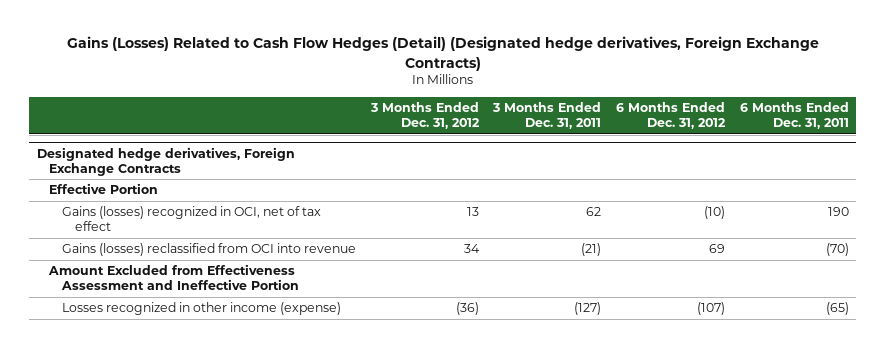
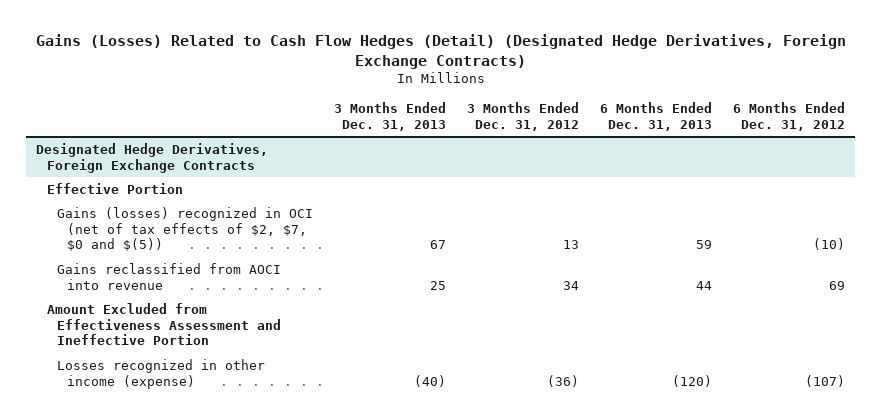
[66,36,819,71] Gains (Losses) Related to Cash Flow Hedges (Detail) (Designated hedge derivatives, Foreign Exchange Contracts) -> [35,33,846,69] Gains (Losses) Related to Cash Flow Hedges (Detail) (Designated Hedge Derivatives, Foreign Exchange Contracts)
[492,102,602,129] 3 Months Ended Dec. 31, 2011 -> none
[739,102,849,129] 6 Months Ended Dec. 31, 2011 -> none
none -> [334,101,447,131] 3 Months Ended Dec. 31, 2013
none -> [599,101,712,131] 6 Months Ended Dec. 31, 2013
[36,146,295,176] Designated hedge derivatives, Foreign Exchange Contracts -> [36,142,269,173] Designated Hedge Derivatives, Foreign Exchange Contracts
[62,206,322,232] Gains (losses) recognized in OCI, net of tax effect -> [57,206,314,252] Gains (losses) recognized in OCI (net of tax effects of $2, $7, $0 and $(5))
[62,243,357,257] Gains (losses) reclassified from OCI into revenue -> [57,262,282,290] Gains reclassified from AOCI into revenue

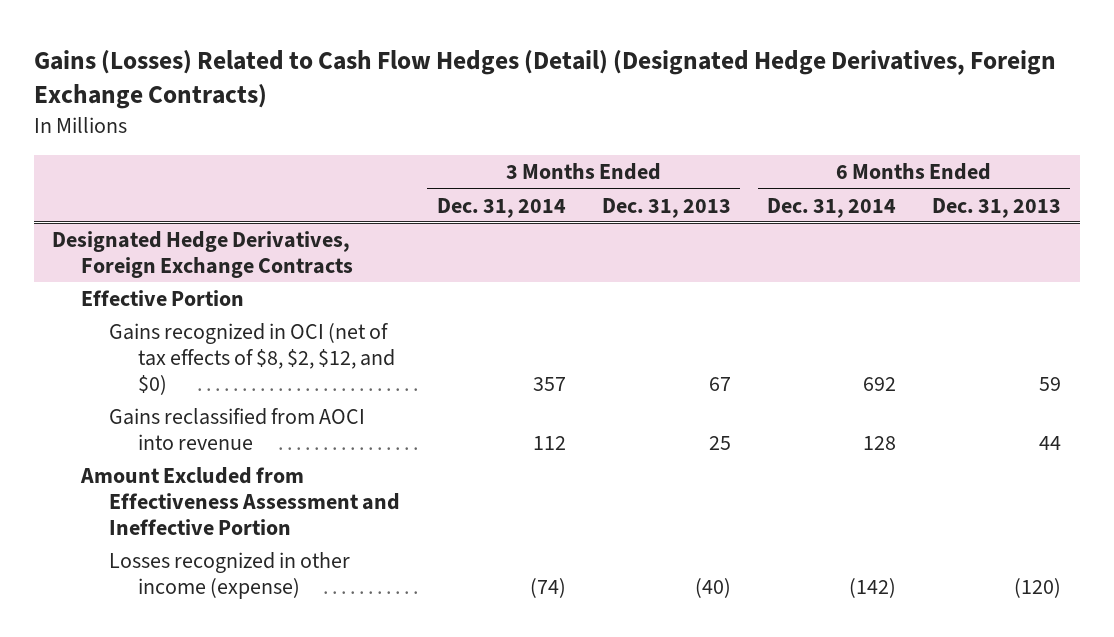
[466,101,579,131] 3 Months Ended Dec. 31, 2012 -> none
[732,101,845,131] 6 Months Ended Dec. 31, 2012 -> none
none -> [436,197,566,218] Dec. 31, 2014
none -> [767,197,897,218] Dec. 31, 2014
[57,206,314,252] Gains (losses) recognized in OCI (net of tax effects of $2, $7, $0 and $(5)) -> [109,323,395,395] Gains recognized in OCI (net of tax effects of $8, $2, $12, and $0)

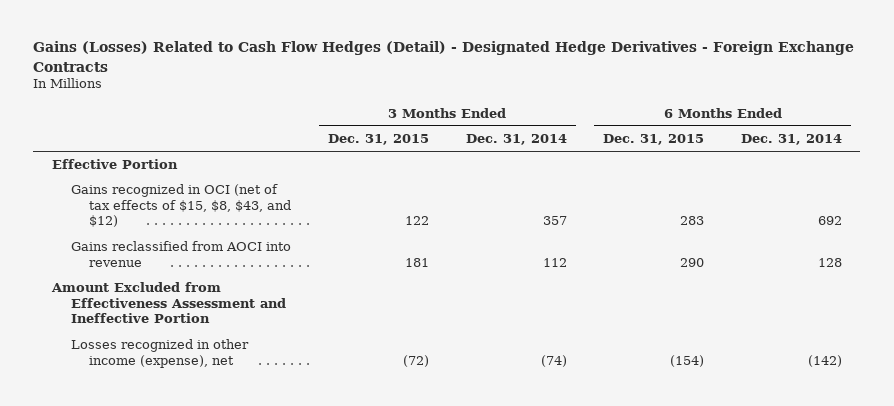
[34,49,1057,110] Gains (Losses) Related to Cash Flow Hedges (Detail) (Designated Hedge Derivatives, Foreign Exchange Contracts) -> [33,41,855,72] Gains (Losses) Related to Cash Flow Hedges (Detail) - Designated Hedge Derivatives - Foreign Exchange Contracts
[601,197,731,218] Dec. 31, 2013 -> none
[932,197,1062,218] Dec. 31, 2013 -> none
none -> [328,133,430,145] Dec. 31, 2015
none -> [603,133,705,145] Dec. 31, 2015
[52,231,353,278] Designated Hedge Derivatives, Foreign Exchange Contracts -> none
[109,323,395,395] Gains recognized in OCI (net of tax effects of $8, $2, $12, and $0) -> [70,184,292,228] Gains recognized in OCI (net of tax effects of $15, $8, $43, and $12)
[109,552,351,599] Losses recognized in other income (expense) -> [70,339,249,368] Losses recognized in other income (expense), net

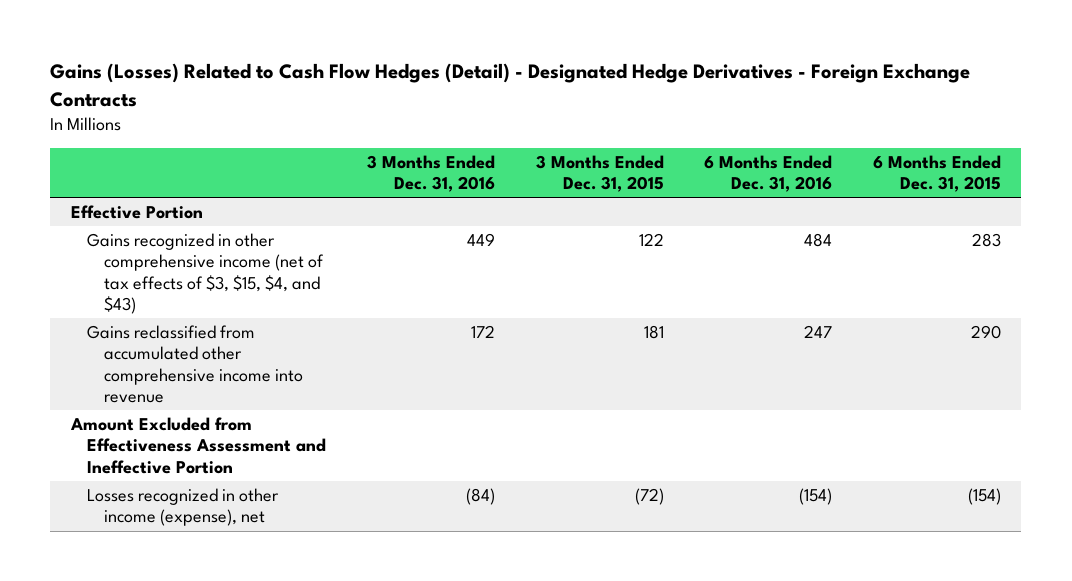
[465,133,567,145] Dec. 31, 2014 -> none
[740,133,842,145] Dec. 31, 2014 -> none
none -> [366,154,495,192] 3 Months Ended Dec. 31, 2016
none -> [704,154,833,192] 6 Months Ended Dec. 31, 2016
[70,184,292,228] Gains recognized in OCI (net of tax effects of $15, $8, $43, and $12) -> [87,233,324,314] Gains recognized in other comprehensive income (net of tax effects of $3, $15, $4, and $43)
[70,241,291,267] Gains reclassified from AOCI into revenue -> [87,325,303,403] Gains reclassified from accumulated other comprehensive income into revenue

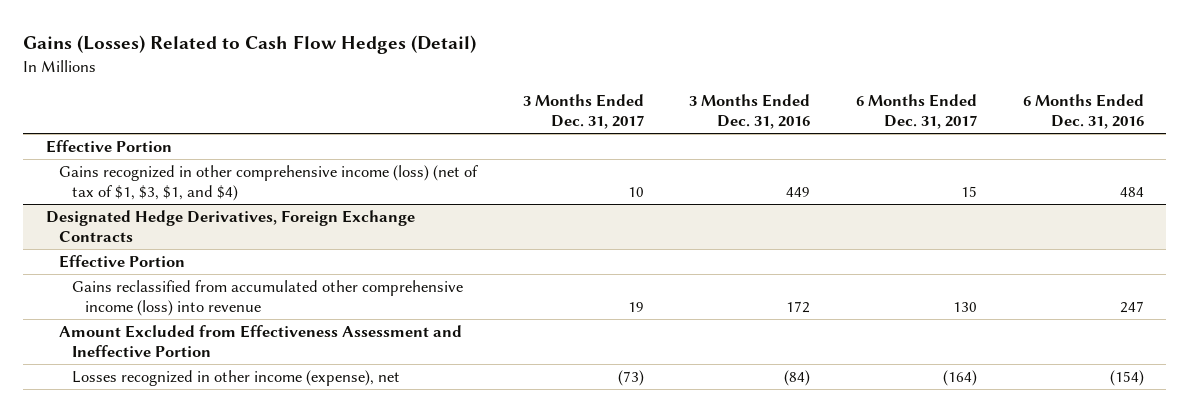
[50,63,971,107] Gains (Losses) Related to Cash Flow Hedges (Detail) - Designated Hedge Derivatives - Foreign Exchange Contracts -> [23,35,477,55] Gains (Losses) Related to Cash Flow Hedges (Detail)
[535,154,664,192] 3 Months Ended Dec. 31, 2015 -> none
[872,154,1001,192] 6 Months Ended Dec. 31, 2015 -> none
none -> [522,94,644,130] 3 Months Ended Dec. 31, 2017
none -> [855,94,977,130] 6 Months Ended Dec. 31, 2017
[87,233,324,314] Gains recognized in other comprehensive income (net of tax effects of $3, $15, $4, and $43) -> [59,164,479,202] Gains recognized in other comprehensive income (loss) (net of tax of $1, $3, $1, and $4)
none -> [46,209,416,243] Designated Hedge Derivatives, Foreign Exchange Contracts
none -> [59,254,186,268] Effective Portion
[87,325,303,403] Gains reclassified from accumulated other comprehensive income into revenue -> [72,279,464,317] Gains reclassified from accumulated other comprehensive income (loss) into revenue

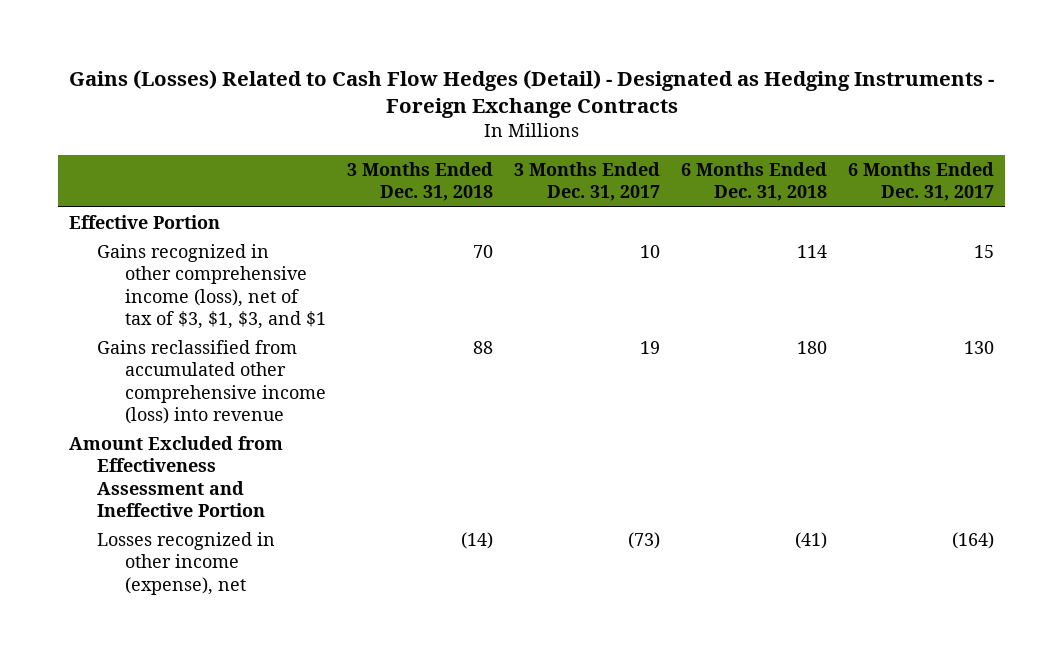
[23,35,477,55] Gains (Losses) Related to Cash Flow Hedges (Detail) -> [68,69,994,119] Gains (Losses) Related to Cash Flow Hedges (Detail) - Designated as Hedging Instruments - Foreign Exchange Contracts
[689,94,811,130] 3 Months Ended Dec. 31, 2016 -> none
[1022,94,1144,130] 6 Months Ended Dec. 31, 2016 -> none
none -> [346,162,493,202] 3 Months Ended Dec. 31, 2018
none -> [681,162,828,202] 6 Months Ended Dec. 31, 2018
[46,209,416,243] Designated Hedge Derivatives, Foreign Exchange Contracts -> none
[59,254,186,268] Effective Portion -> none
[59,164,479,202] Gains recognized in other comprehensive income (loss) (net of tax of $1, $3, $1, and $4) -> [96,243,326,329] Gains recognized in other comprehensive income (loss), net of tax of $3, $1, $3, and $1

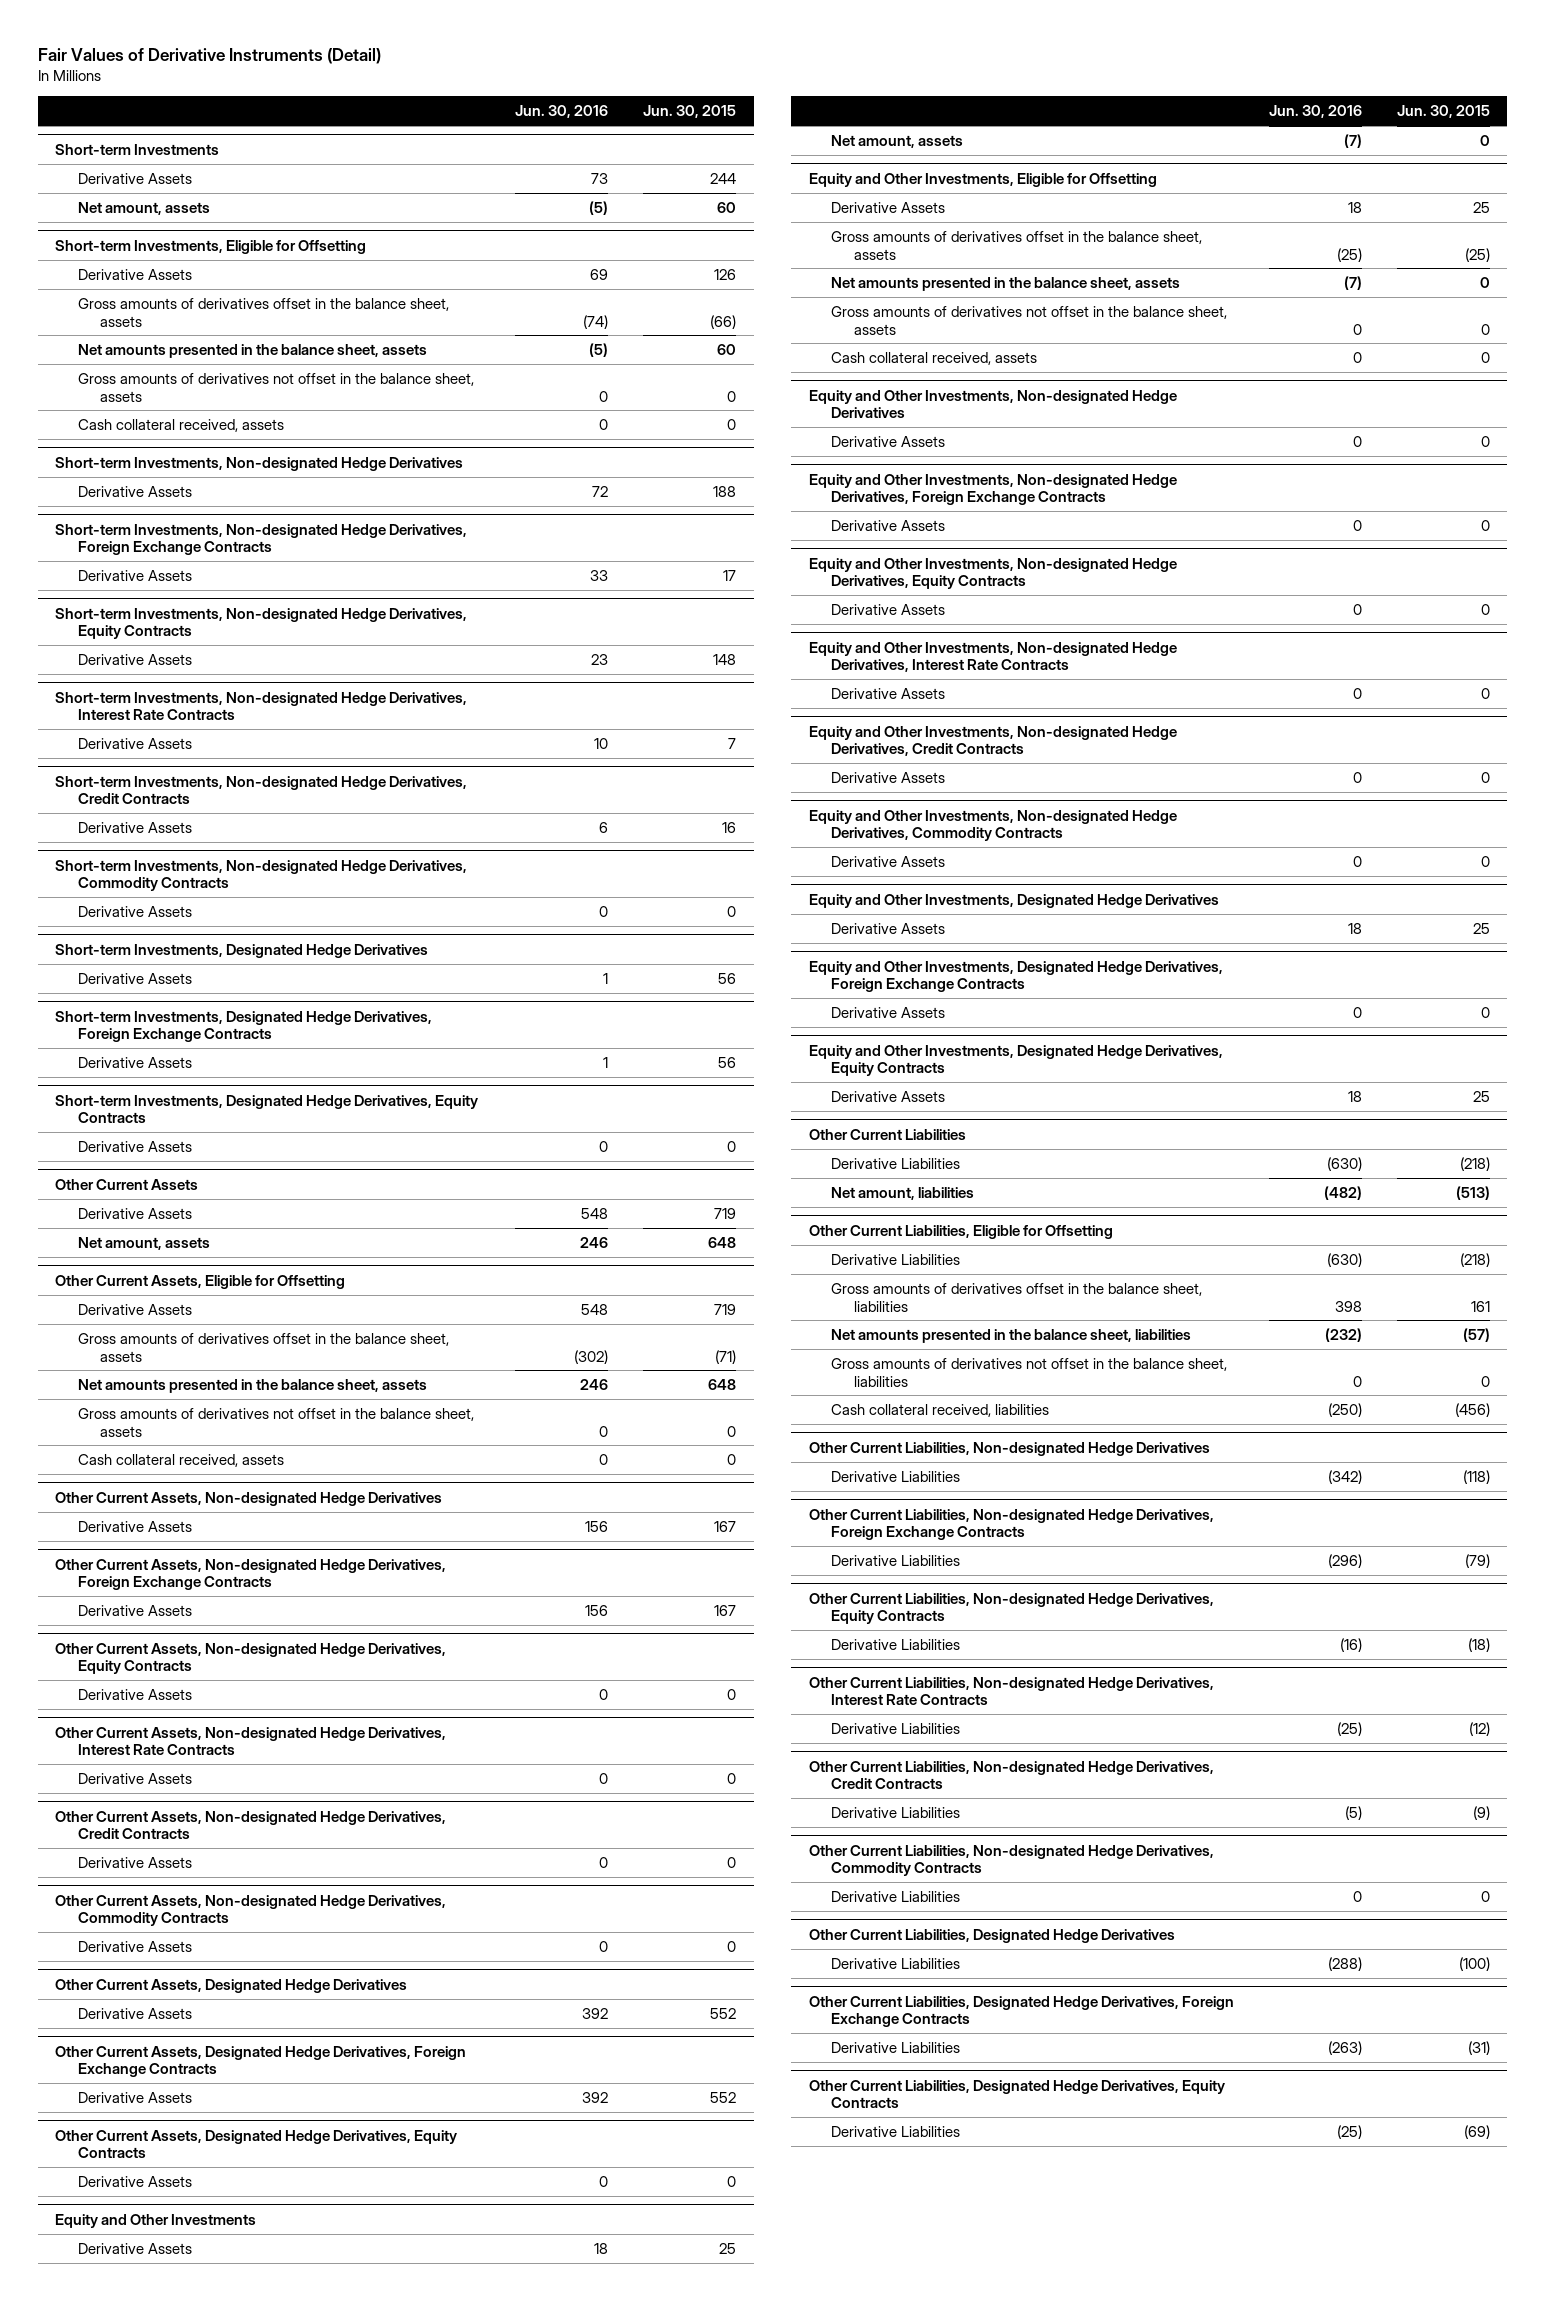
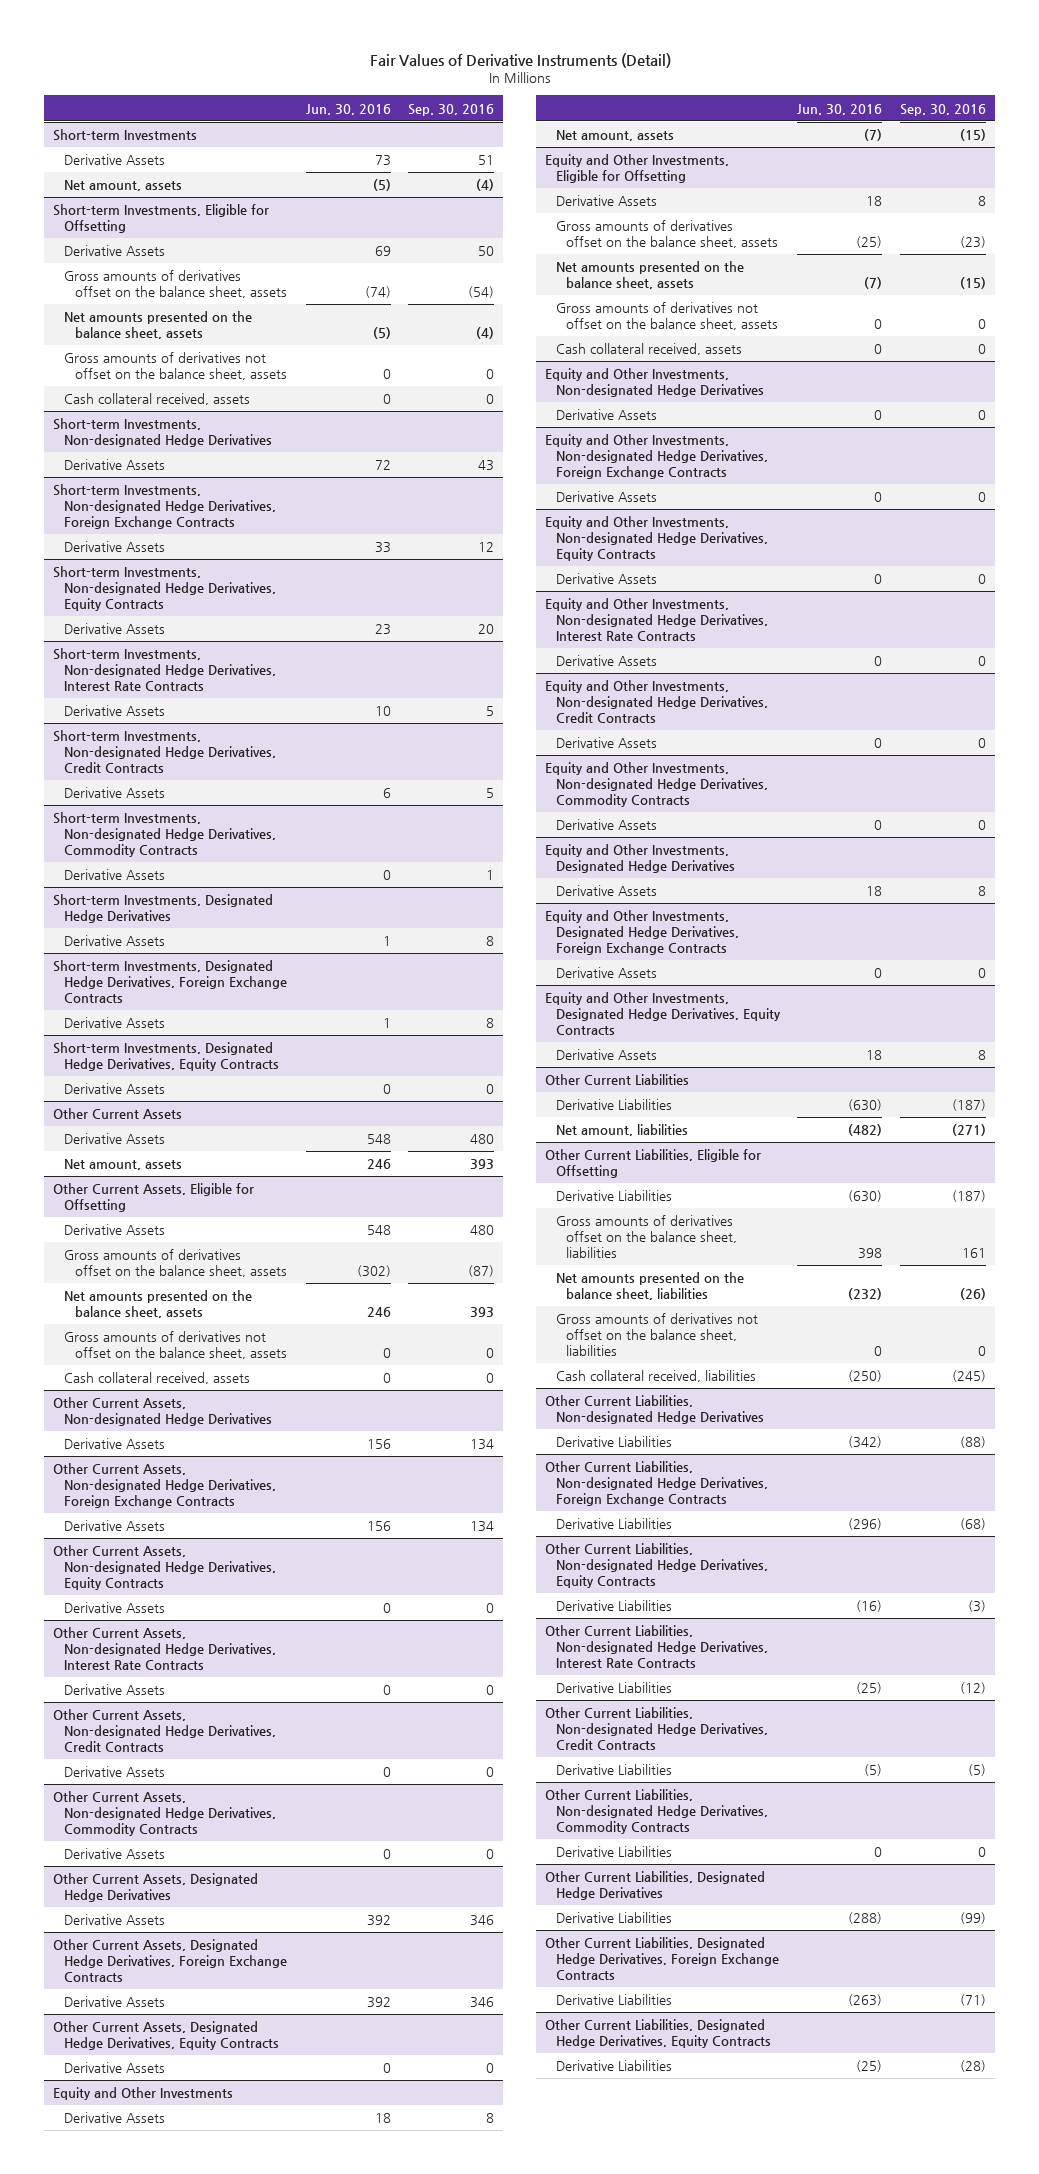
[643,105,737,119] Jun. 30, 2015 -> none
none -> [408,103,495,116] Sep. 30, 2016
[77,297,449,327] Gross amounts of derivatives offset in the balance sheet, assets -> [63,270,287,299] Gross amounts of derivatives offset on the balance sheet, assets
[77,343,427,358] Net amounts presented in the balance sheet, assets -> [63,311,252,340] Net amounts presented on the balance sheet, assets
[77,372,474,402] Gross amounts of derivatives not offset in the balance sheet, assets -> [63,352,287,381] Gross amounts of derivatives not offset on the balance sheet, assets
[77,1332,449,1362] Gross amounts of derivatives offset in the balance sheet, assets -> [63,1249,287,1278] Gross amounts of derivatives offset on the balance sheet, assets
[77,1378,427,1393] Net amounts presented in the balance sheet, assets -> [63,1290,252,1319] Net amounts presented on the balance sheet, assets
[77,1407,474,1437] Gross amounts of derivatives not offset in the balance sheet, assets -> [63,1331,287,1360] Gross amounts of derivatives not offset on the balance sheet, assets
[831,230,1203,260] Gross amounts of derivatives offset in the balance sheet, assets -> [555,220,779,249] Gross amounts of derivatives offset on the balance sheet, assets
[831,276,1181,291] Net amounts presented in the balance sheet, assets -> [555,261,744,290] Net amounts presented on the balance sheet, assets
[831,305,1228,335] Gross amounts of derivatives not offset in the balance sheet, assets -> [555,302,779,331] Gross amounts of derivatives not offset on the balance sheet, assets
[831,1282,1203,1312] Gross amounts of derivatives offset in the balance sheet, liabilities -> [555,1215,738,1259] Gross amounts of derivatives offset on the balance sheet, liabilities
[831,1328,1192,1343] Net amounts presented in the balance sheet, liabilities -> [555,1272,744,1301] Net amounts presented on the balance sheet, liabilities
[831,1357,1228,1387] Gross amounts of derivatives not offset in the balance sheet, liabilities -> [555,1313,758,1357] Gross amounts of derivatives not offset on the balance sheet, liabilities

